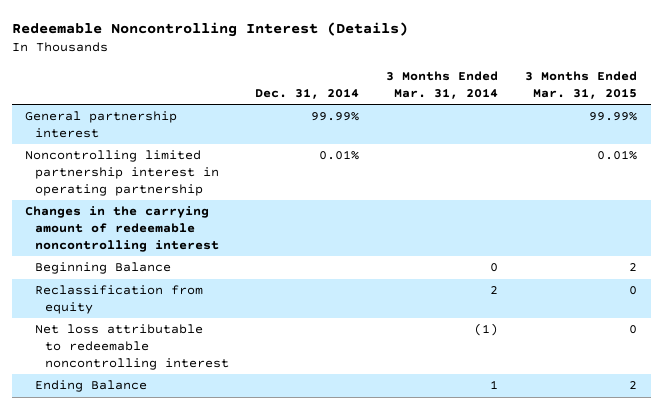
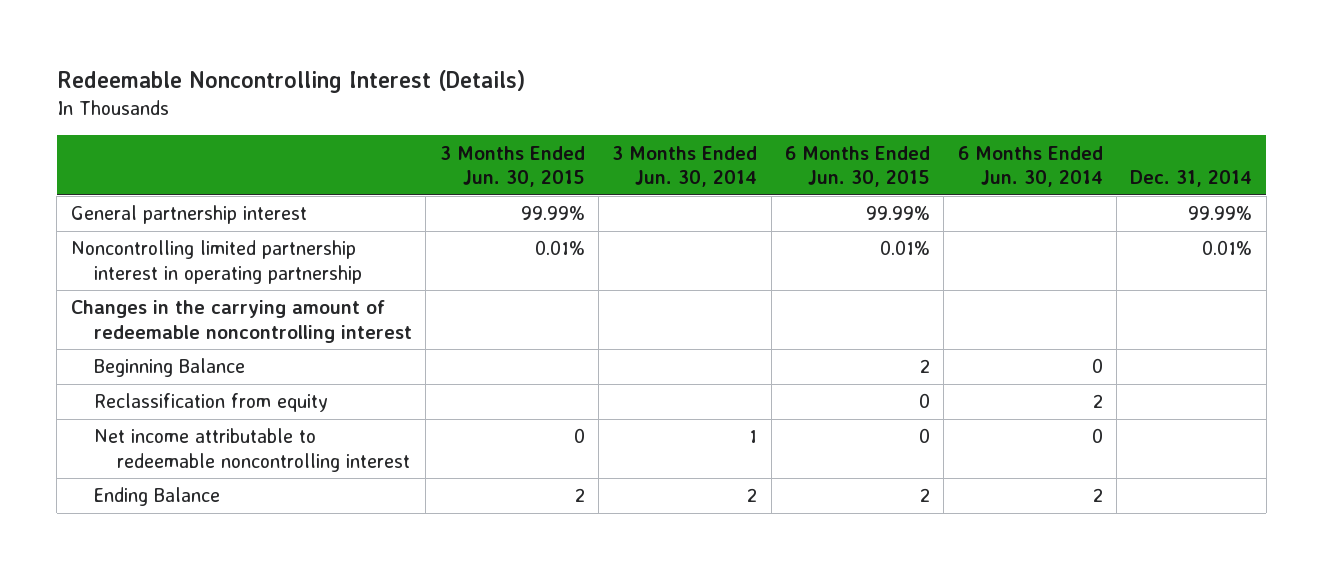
[386,71,499,100] 3 Months Ended Mar. 31, 2014 -> none
[525,71,638,100] 3 Months Ended Mar. 31, 2015 -> none
none -> [439,145,585,188] 3 Months Ended Jun. 30, 2015
none -> [612,145,758,188] 3 Months Ended Jun. 30, 2014
none -> [784,145,930,188] 6 Months Ended Jun. 30, 2015
none -> [957,145,1103,188] 6 Months Ended Jun. 30, 2014
[34,324,229,370] Net loss attributable to redeemable noncontrolling interest -> [93,428,411,472] Net income attributable to redeemable noncontrolling interest

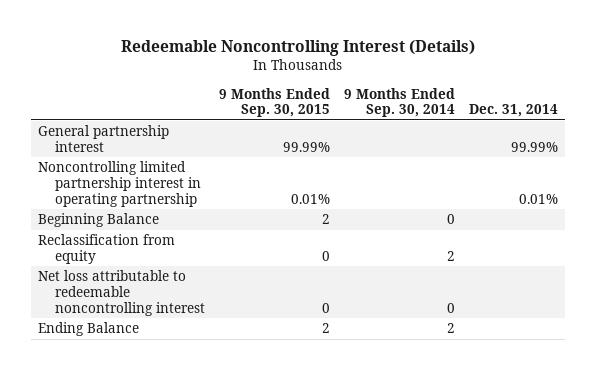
[439,145,585,188] 3 Months Ended Jun. 30, 2015 -> none
[612,145,758,188] 3 Months Ended Jun. 30, 2014 -> none
[784,145,930,188] 6 Months Ended Jun. 30, 2015 -> none
[957,145,1103,188] 6 Months Ended Jun. 30, 2014 -> none
none -> [219,87,331,118] 9 Months Ended Sep. 30, 2015
none -> [344,87,456,118] 9 Months Ended Sep. 30, 2014
[70,300,412,343] Changes in the carrying amount of redeemable noncontrolling interest -> none
[93,428,411,472] Net income attributable to redeemable noncontrolling interest -> [37,270,206,316] Net loss attributable to redeemable noncontrolling interest

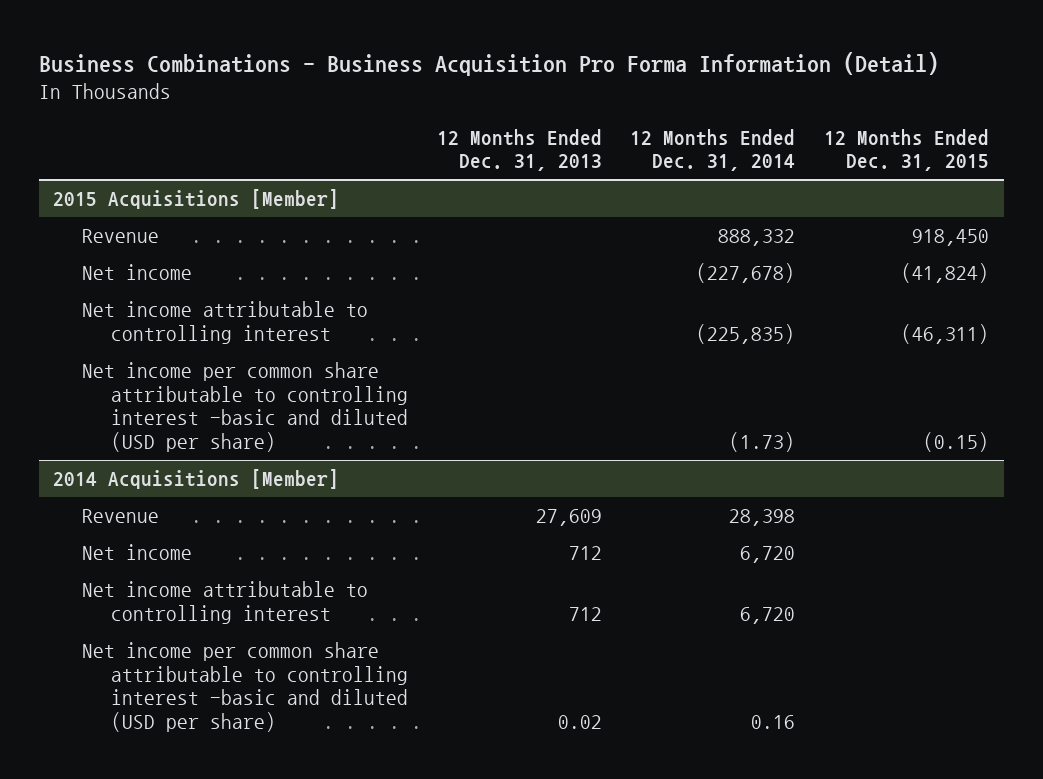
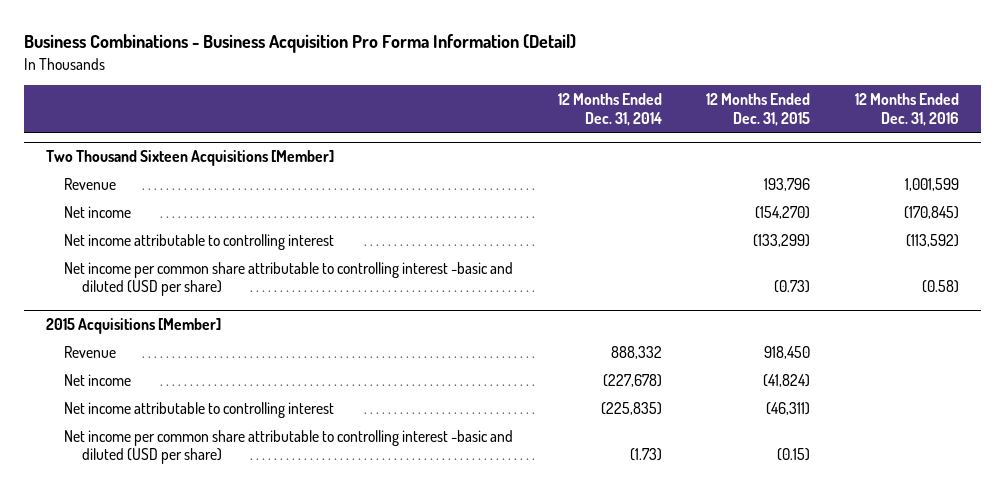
[436,128,602,172] 12 Months Ended Dec. 31, 2013 -> none
none -> [854,93,959,126] 12 Months Ended Dec. 31, 2016
none -> [46,150,335,167] Two Thousand Sixteen Acquisitions [Member]
none -> [64,177,117,190] Revenue
none -> [64,205,132,218] Net income
none -> [64,233,335,250] Net income attributable to controlling interest
none -> [64,261,514,297] Net income per common share attributable to controlling interest -basic and diluted (USD per share)
[53,469,340,490] 2014 Acquisitions [Member] -> none
[82,509,160,524] Revenue -> none
[82,544,193,561] Net income -> none
[82,581,369,624] Net income attributable to controlling interest -> none
[82,642,408,732] Net income per common share attributable to controlling interest -basic and diluted (USD per share) -> none

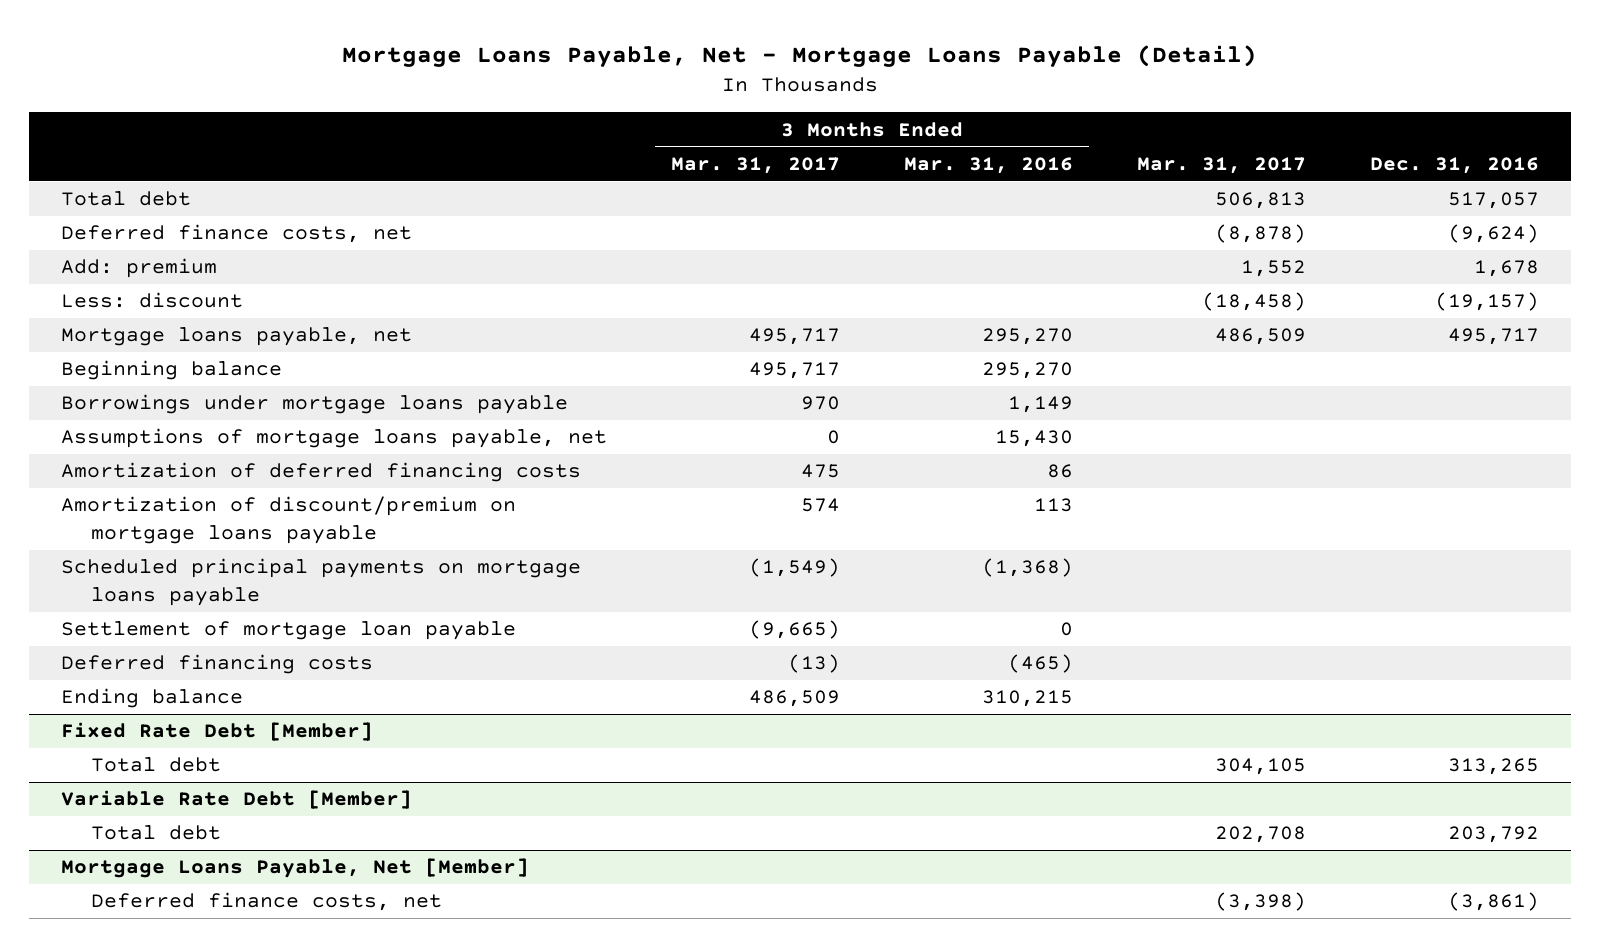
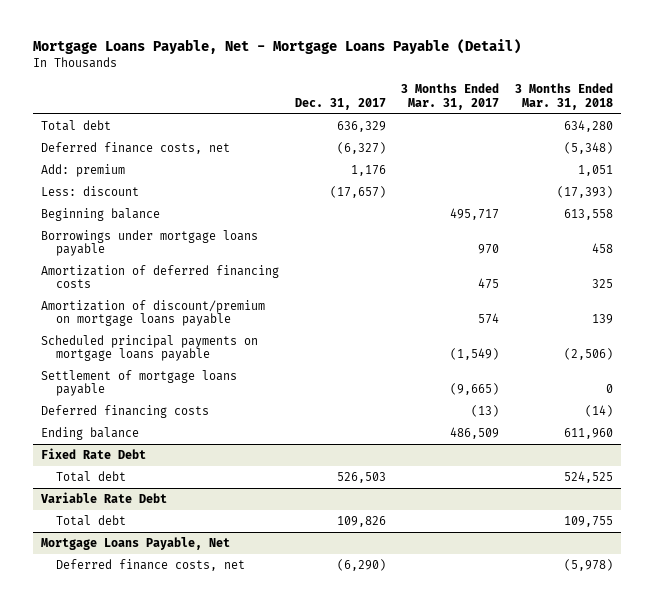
[903,157,1073,175] Mar. 31, 2016 -> none
[1137,157,1307,175] Mar. 31, 2017 -> none
[1370,157,1540,175] Dec. 31, 2016 -> none
none -> [294,97,386,110] Dec. 31, 2017
none -> [515,83,614,110] 3 Months Ended Mar. 31, 2018
[60,327,412,347] Mortgage loans payable, net -> none
[60,428,607,449] Assumptions of mortgage loans payable, net -> none
[60,621,516,641] Settlement of mortgage loan payable -> [41,370,238,397] Settlement of mortgage loans payable
[60,722,373,742] Fixed Rate Debt [Member] -> [41,448,147,460] Fixed Rate Debt
[60,790,412,810] Variable Rate Debt [Member] -> [41,492,168,504] Variable Rate Debt
[60,858,529,879] Mortgage Loans Payable, Net [Member] -> [41,537,231,551] Mortgage Loans Payable, Net

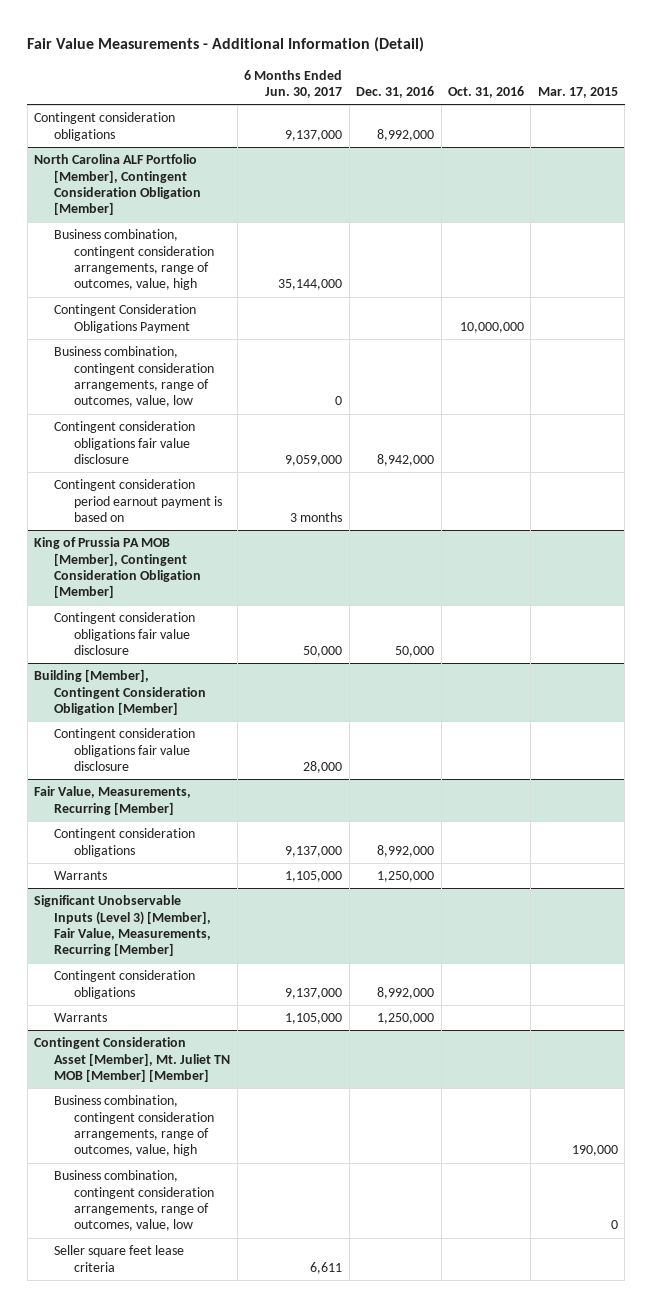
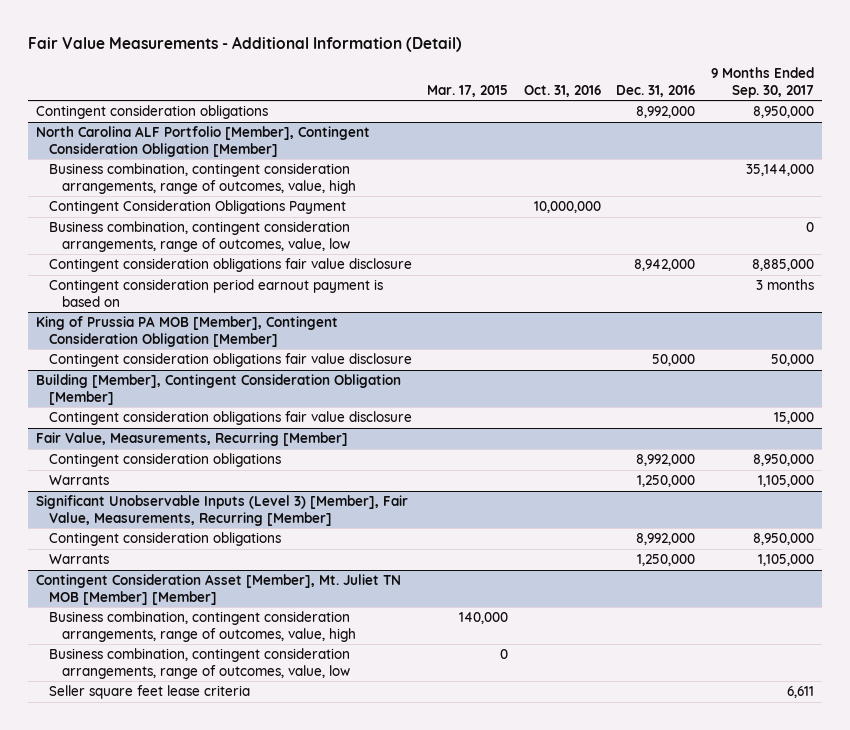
[244,69,343,99] 6 Months Ended Jun. 30, 2017 -> none
none -> [710,66,814,98] 9 Months Ended Sep. 30, 2017
[571,1145,618,1157] 190,000 -> [459,612,509,625] 140,000

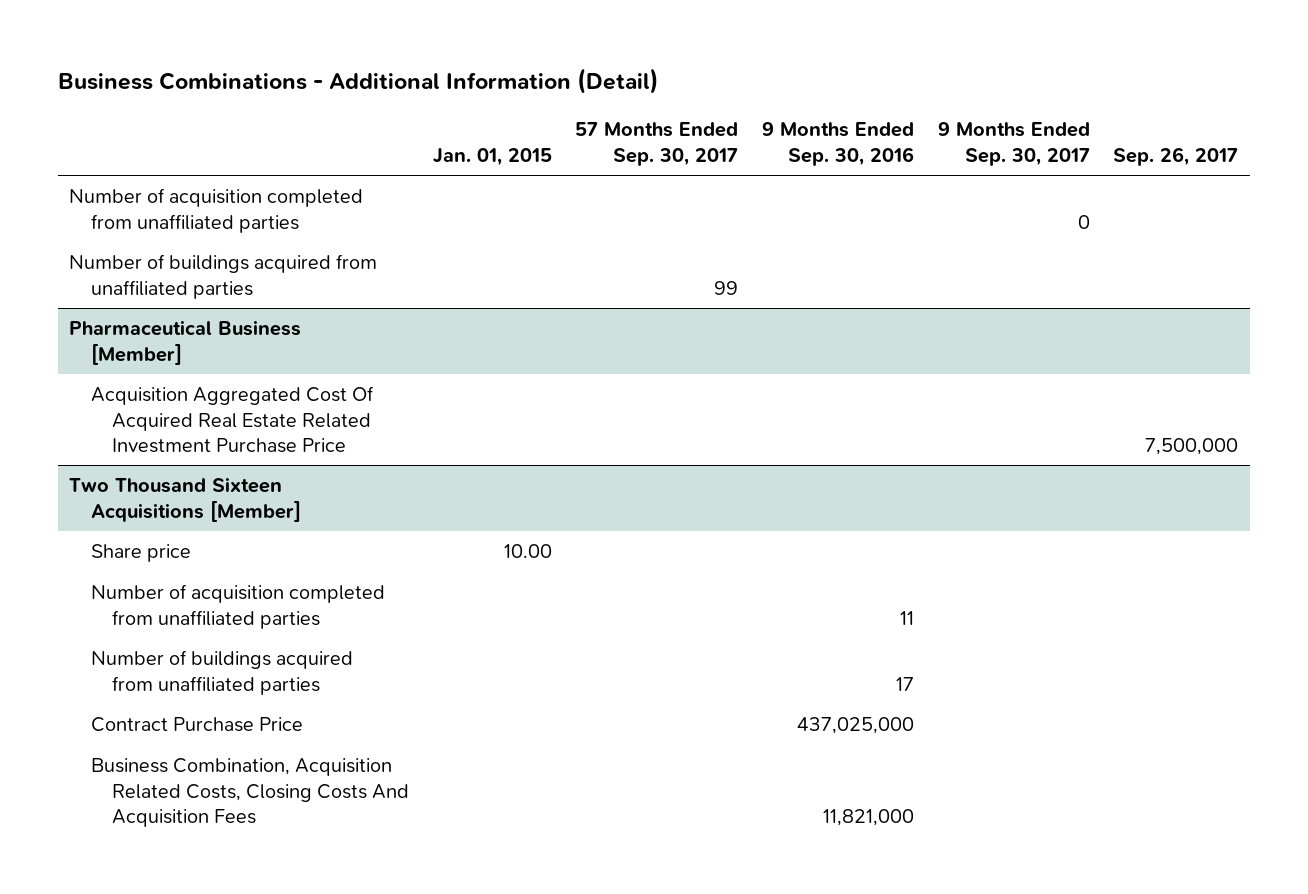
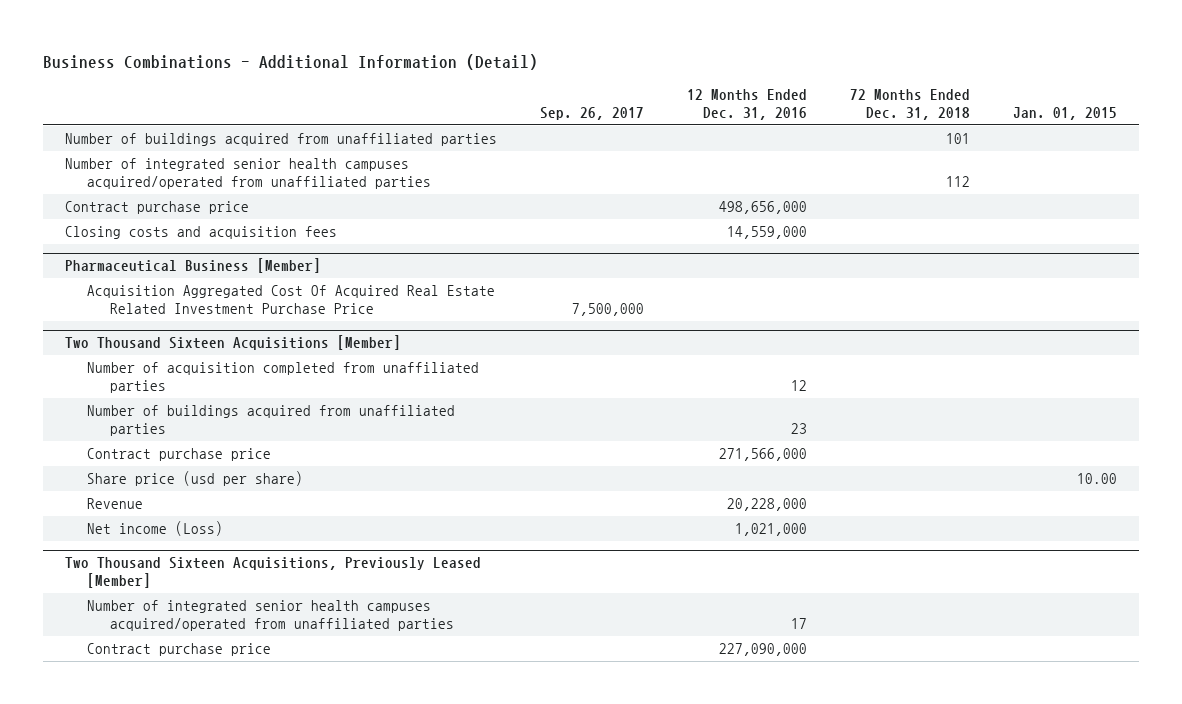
[575,122,739,166] 57 Months Ended Sep. 30, 2017 -> none
[761,122,914,166] 9 Months Ended Sep. 30, 2016 -> none
[937,122,1090,166] 9 Months Ended Sep. 30, 2017 -> none
none -> [687,88,808,120] 12 Months Ended Dec. 31, 2016
none -> [850,88,971,120] 72 Months Ended Dec. 31, 2018
[69,188,364,233] Number of acquisition completed from unaffiliated parties -> none
none -> [64,158,432,190] Number of integrated senior health campuses acquired/operated from unaffiliated parties
none -> [64,201,249,215] Contract purchase price
none -> [64,226,337,240] Closing costs and acquisition fees
[90,544,191,563] Share price -> none
[90,758,410,827] Business Combination, Acquisition Related Costs, Closing Costs And Acquisition Fees -> none
[90,717,303,733] Contract Purchase Price -> [87,448,272,462] Contract purchase price
none -> [87,471,304,487] Share price (usd per share)
none -> [87,498,144,510] Revenue
none -> [87,521,224,537] Net income (Loss)
none -> [64,557,481,589] Two Thousand Sixteen Acquisitions, Previously Leased [Member]
none -> [87,600,454,632] Number of integrated senior health campuses acquired/operated from unaffiliated parties
none -> [87,643,272,657] Contract purchase price

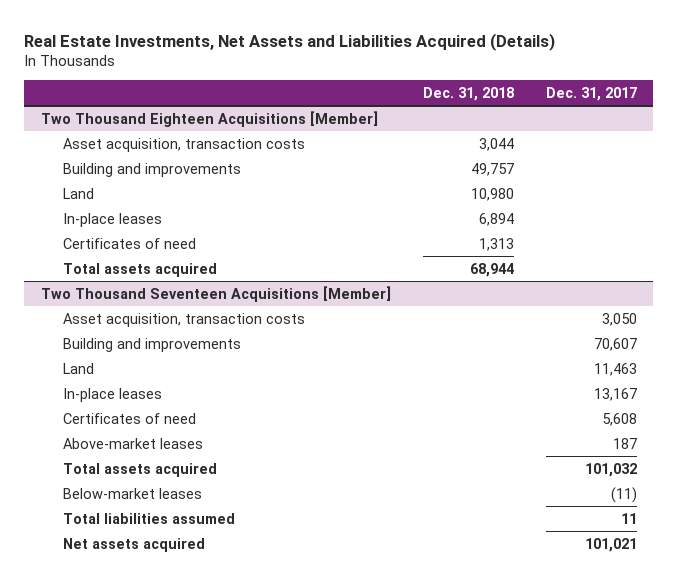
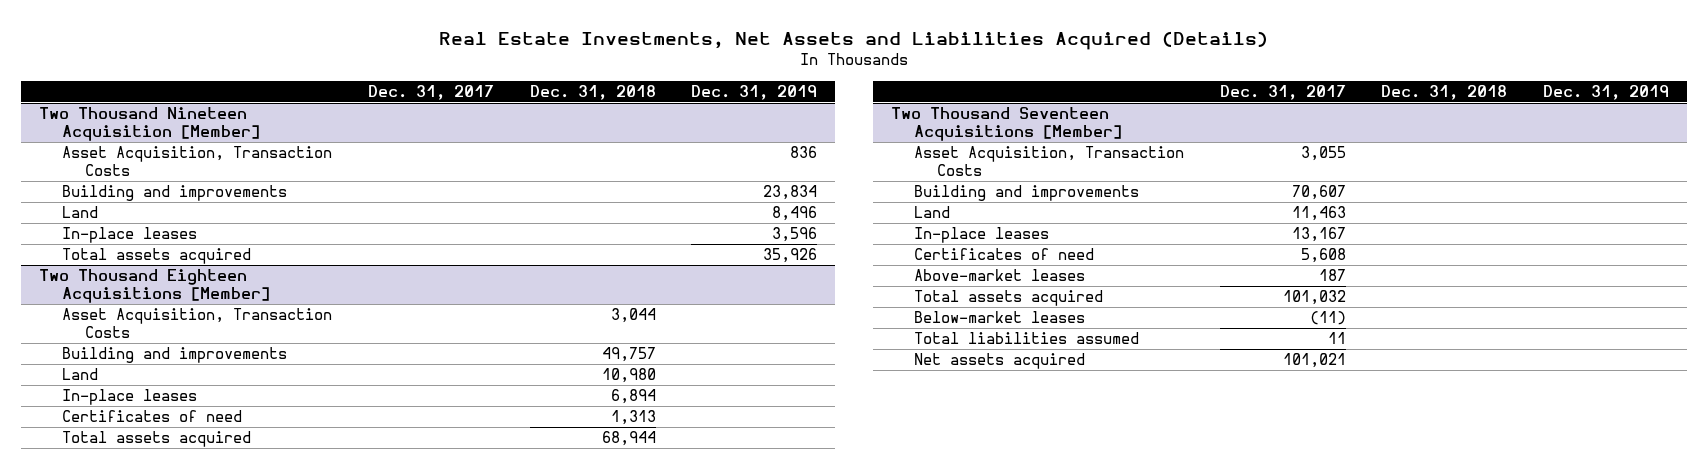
none -> [691,84,818,100] Dec. 31, 2019
none -> [39,107,261,141] Two Thousand Nineteen Acquisition [Member]
none -> [62,146,333,176] Asset Acquisition, Transaction Costs
none -> [62,185,288,202] Building and improvements
none -> [62,206,99,219] Land
none -> [62,227,198,244] In-place leases
none -> [62,248,252,265] Total assets acquired
[63,137,306,152] Asset acquisition, transaction costs -> [62,308,333,338] Asset Acquisition, Transaction Costs
[63,312,306,327] Asset acquisition, transaction costs -> [913,146,1184,176] Asset Acquisition, Transaction Costs
[602,312,638,326] 3,050 -> [1300,146,1346,162] 3,055

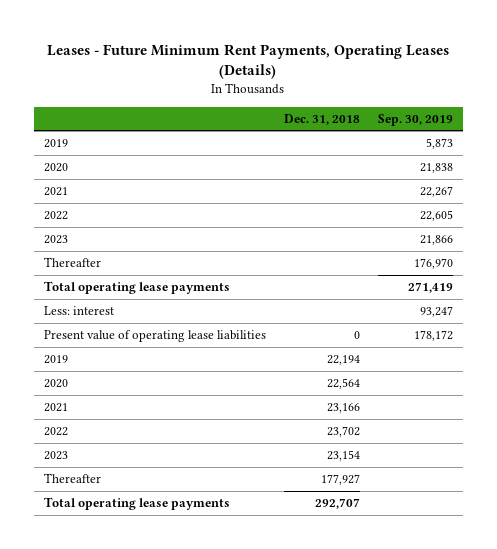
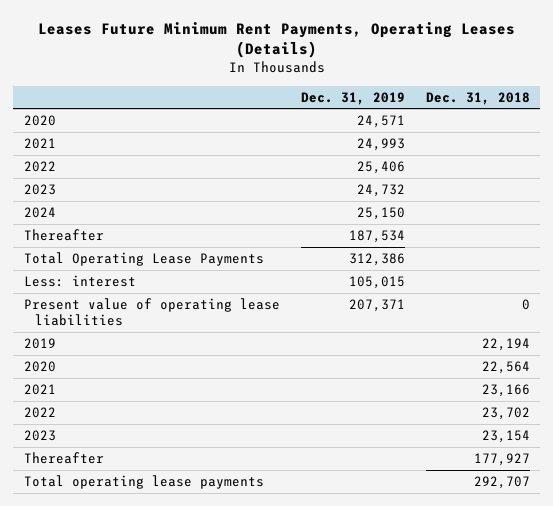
[47,43,450,80] Leases - Future Minimum Rent Payments, Operating Leases (Details) -> [37,21,515,59] Leases Future Minimum Rent Payments, Operating Leases (Details)
[378,113,454,126] Sep. 30, 2019 -> none
none -> [300,91,405,105] Dec. 31, 2019
[43,139,68,149] 2019 -> none
none -> [23,206,56,218] 2024
[43,281,230,295] Total operating lease payments -> [23,251,264,266] Total Operating Lease Payments

